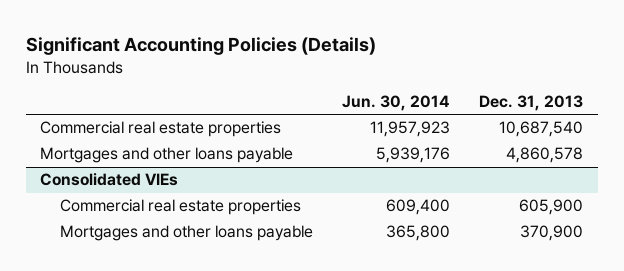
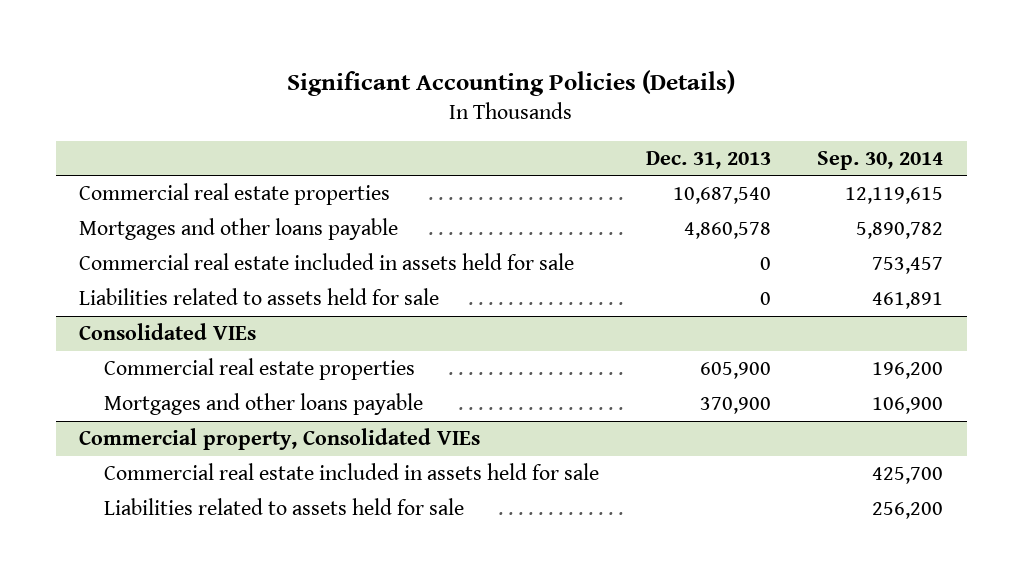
[342,95,451,112] Jun. 30, 2014 -> none
none -> [817,150,944,170] Sep. 30, 2014
none -> [78,253,574,271] Commercial real estate included in assets held for sale
none -> [78,288,439,306] Liabilities related to assets held for sale
none -> [78,428,480,451] Commercial property, Consolidated VIEs
none -> [104,463,600,481] Commercial real estate included in assets held for sale
none -> [104,498,465,516] Liabilities related to assets held for sale

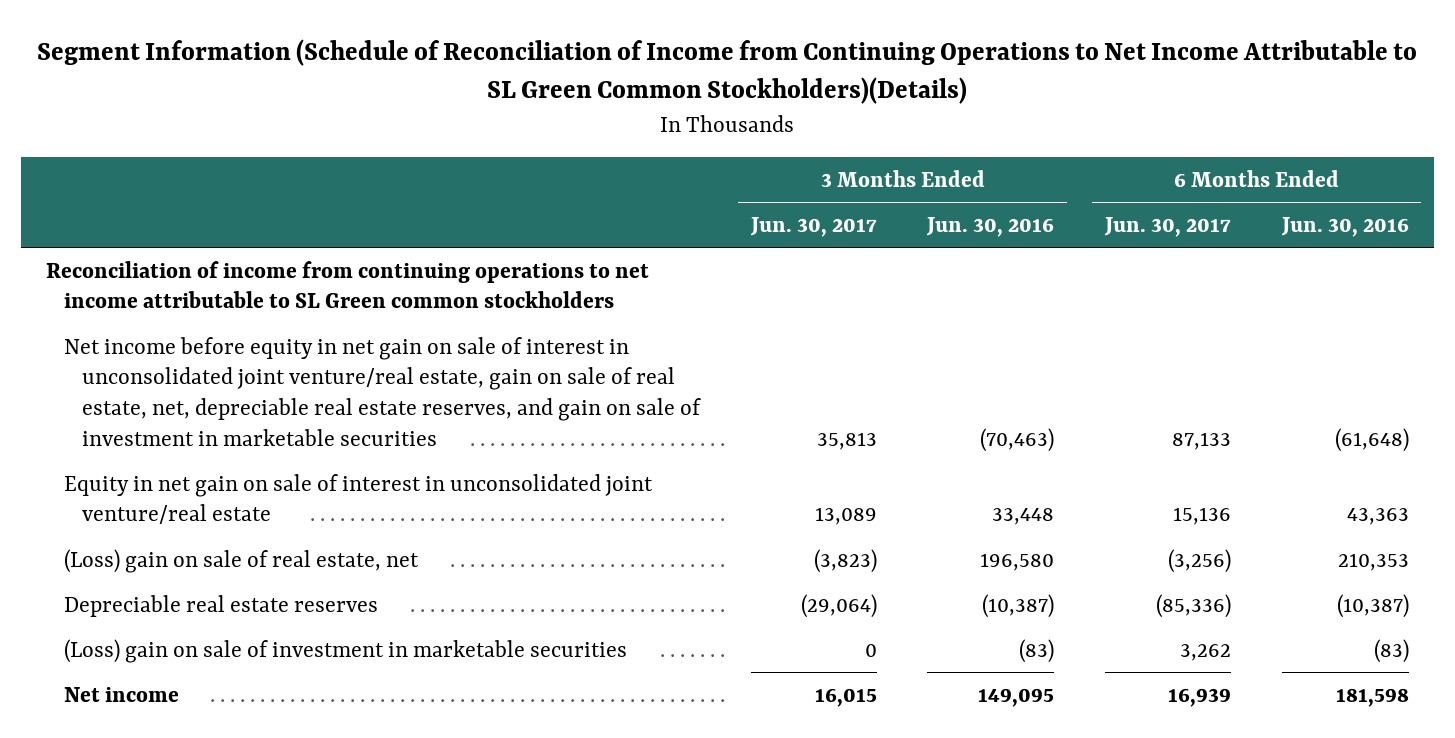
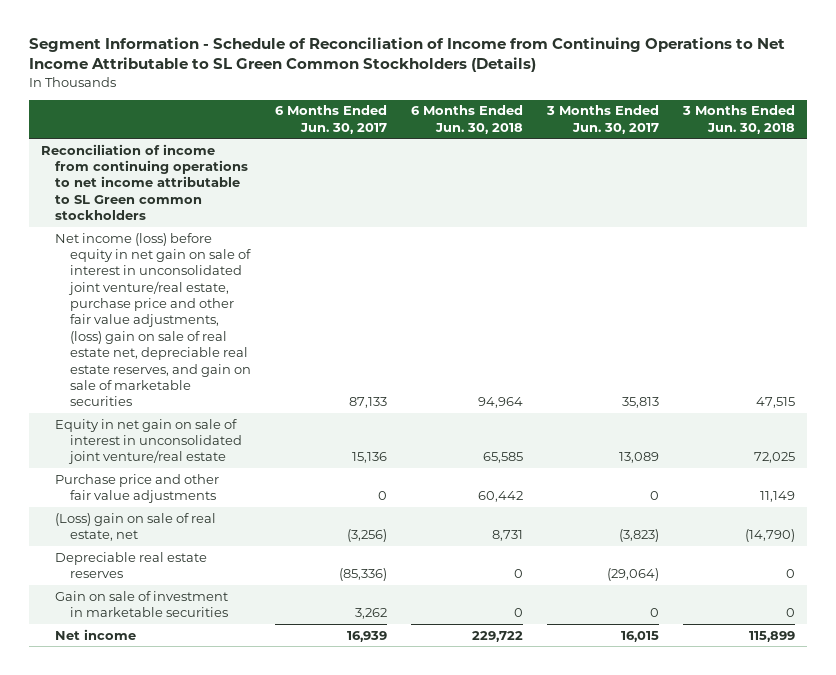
[37,38,1418,105] Segment Information (Schedule of Reconciliation of Income from Continuing Operations to Net Income Attributable to SL Green Common Stockholders)(Details) -> [28,37,785,73] Segment Information - Schedule of Reconciliation of Income from Continuing Operations to Net Income Attributable to SL Green Common Stockholders (Details)
[926,216,1055,237] Jun. 30, 2016 -> none
[1280,216,1409,237] Jun. 30, 2016 -> none
none -> [410,105,523,134] 6 Months Ended Jun. 30, 2018
none -> [681,105,795,134] 3 Months Ended Jun. 30, 2018
[64,336,702,446] Net income before equity in net gain on sale of interest in unconsolidated joint venture/real estate, gain on sale of real estate, net, depreciable real estate reserves, and gain on sale of investment in marketable securities -> [55,232,252,407] Net income (loss) before equity in net gain on sale of interest in unconsolidated joint venture/real estate, purchase price and other fair value adjustments, (loss) gain on sale of real estate net, depreciable real estate reserves, and gain on sale of marketable securities
none -> [55,473,220,504] Purchase price and other fair value adjustments
[64,638,628,663] (Loss) gain on sale of investment in marketable securities -> [55,590,229,618] Gain on sale of investment in marketable securities

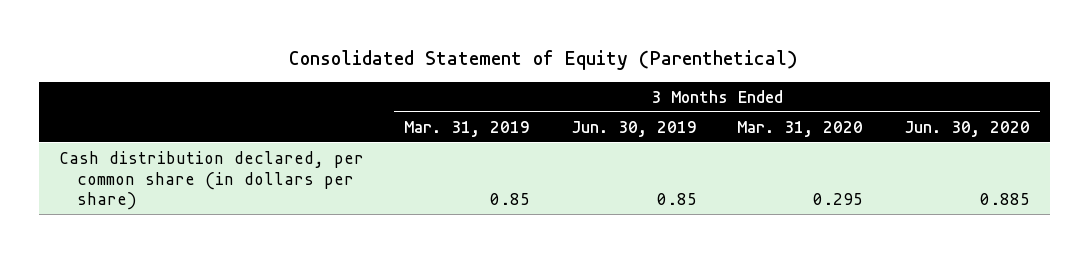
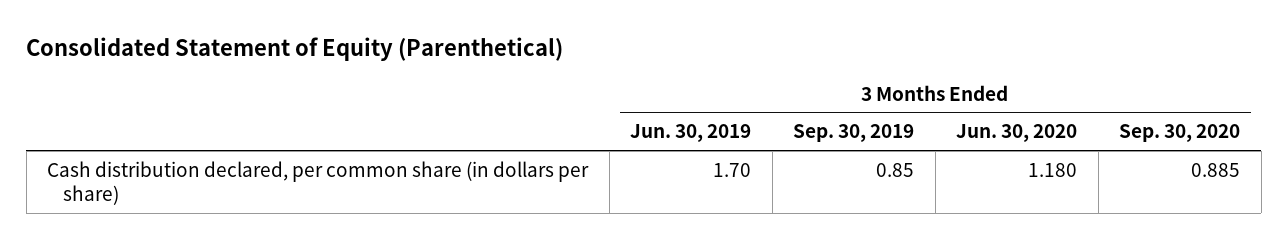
[404,120,531,137] Mar. 31, 2019 -> none
[737,120,864,137] Mar. 31, 2020 -> none
none -> [793,124,915,143] Sep. 30, 2019
none -> [1119,124,1241,143] Sep. 30, 2020
[656,193,697,206] 0.85 -> [713,162,752,177] 1.70
[980,193,1031,206] 0.885 -> [1028,162,1078,177] 1.180

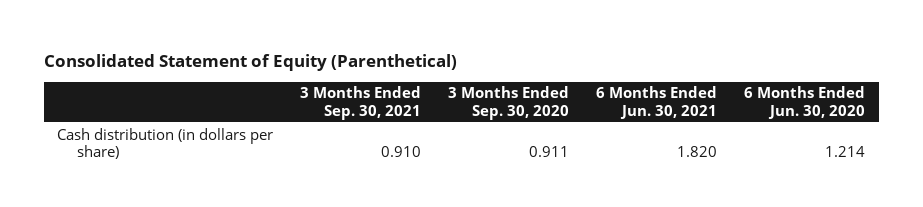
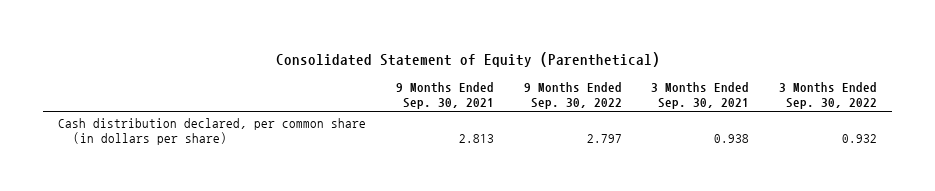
[448,86,570,120] 3 Months Ended Sep. 30, 2020 -> none
[596,86,718,119] 6 Months Ended Jun. 30, 2021 -> none
[744,86,866,119] 6 Months Ended Jun. 30, 2020 -> none
none -> [395,81,494,110] 9 Months Ended Sep. 30, 2021
none -> [523,81,622,110] 9 Months Ended Sep. 30, 2022
none -> [778,81,877,110] 3 Months Ended Sep. 30, 2022
[57,127,274,160] Cash distribution (in dollars per share) -> [58,117,367,146] Cash distribution declared, per common share (in dollars per share)
[381,146,422,158] 0.910 -> [714,134,750,144] 0.938

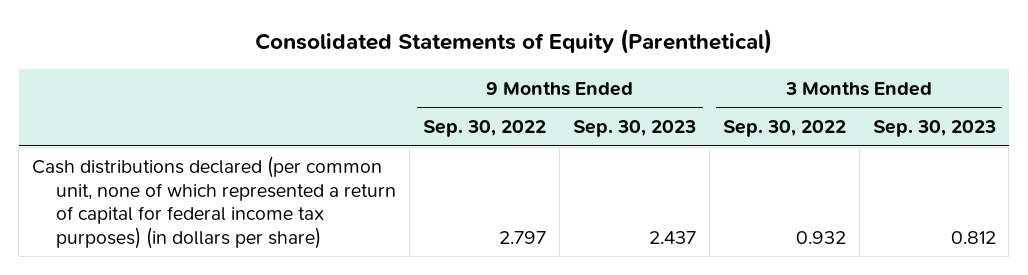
[275,51,660,67] Consolidated Statement of Equity (Parenthetical) -> [254,29,772,55] Consolidated Statements of Equity (Parenthetical)
[395,81,494,110] 9 Months Ended Sep. 30, 2021 -> none
[651,81,750,110] 3 Months Ended Sep. 30, 2021 -> none
none -> [573,120,697,138] Sep. 30, 2023
none -> [872,120,996,138] Sep. 30, 2023
[58,117,367,146] Cash distribution declared, per common share (in dollars per share) -> [32,155,397,249] Cash distributions declared (per common unit, none of which represented a return of capital for federal income tax purposes) (in dollars per share)

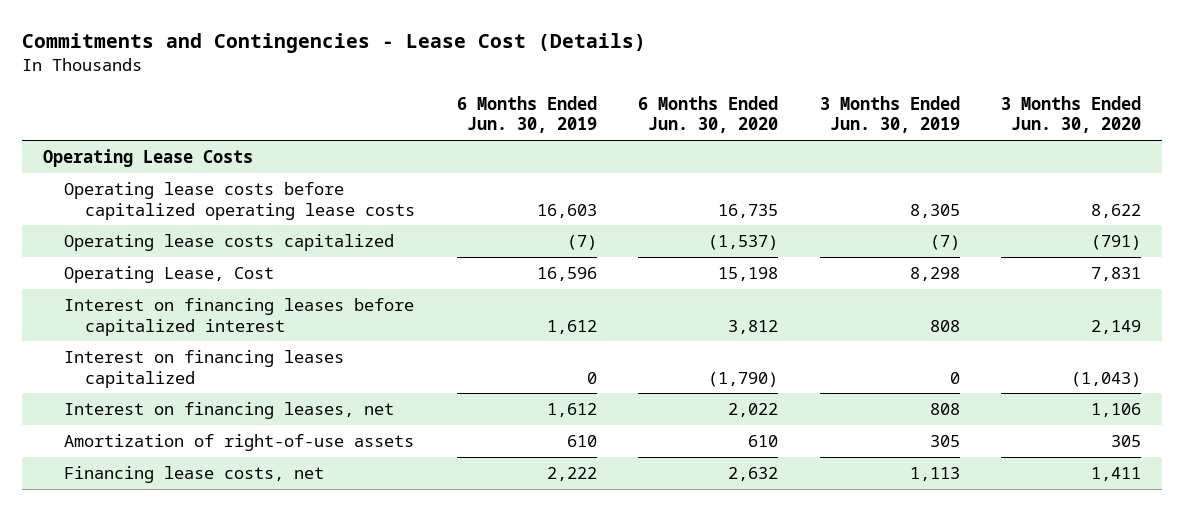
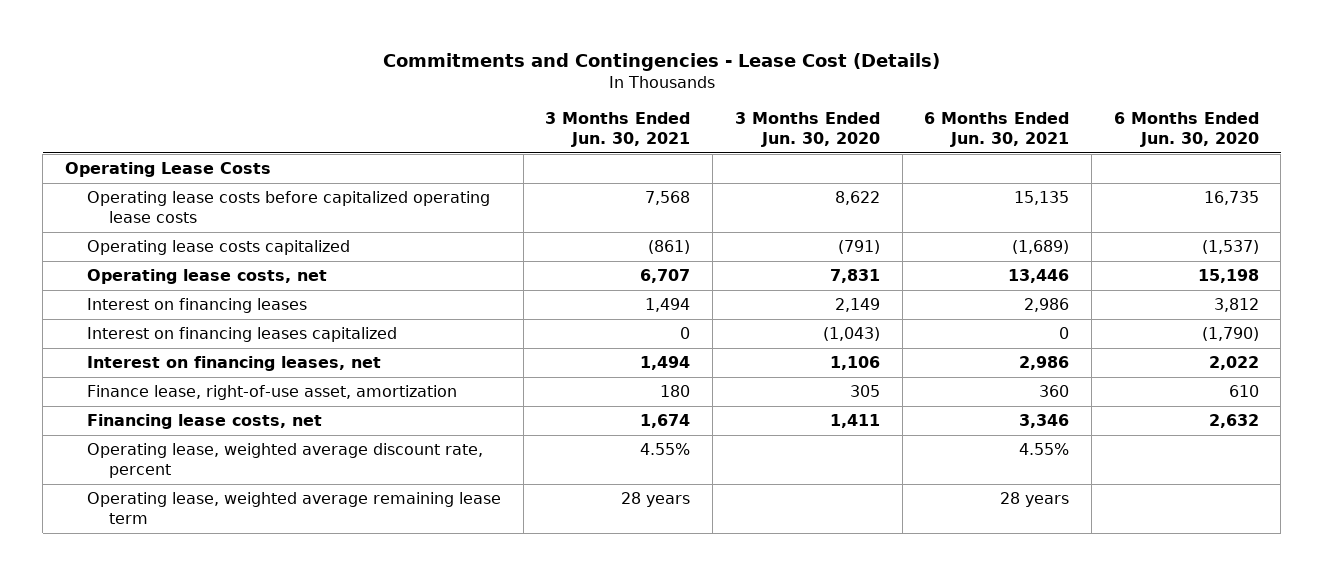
[456,95,597,134] 6 Months Ended Jun. 30, 2019 -> none
[819,95,960,134] 3 Months Ended Jun. 30, 2019 -> none
none -> [545,111,691,147] 3 Months Ended Jun. 30, 2021
none -> [924,111,1070,147] 6 Months Ended Jun. 30, 2021
[63,265,274,283] Operating Lease, Cost -> [87,269,328,285] Operating lease costs, net
[63,297,414,336] Interest on financing leases before capitalized interest -> [87,298,308,314] Interest on financing leases
[63,433,414,451] Amortization of right-of-use assets -> [87,385,458,401] Finance lease, right-of-use asset, amortization
none -> [87,443,484,479] Operating lease, weighted average discount rate, percent
none -> [87,492,502,525] Operating lease, weighted average remaining lease term

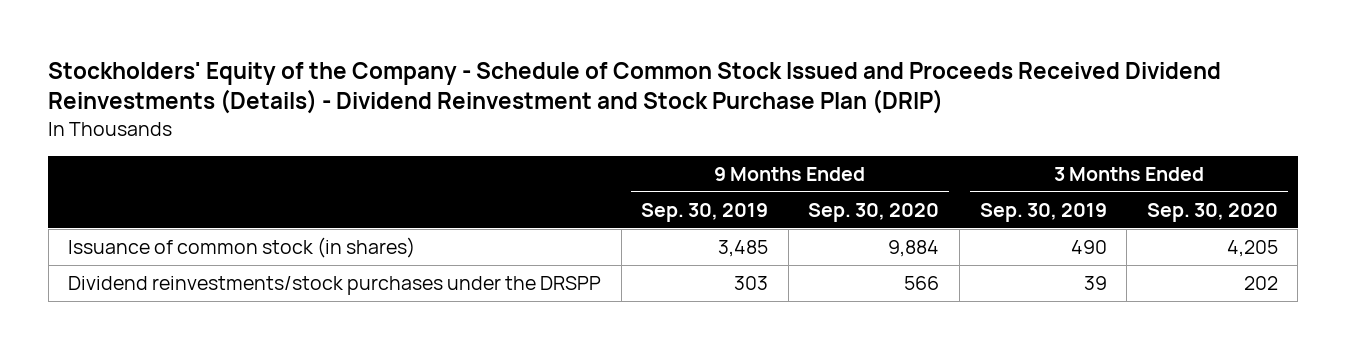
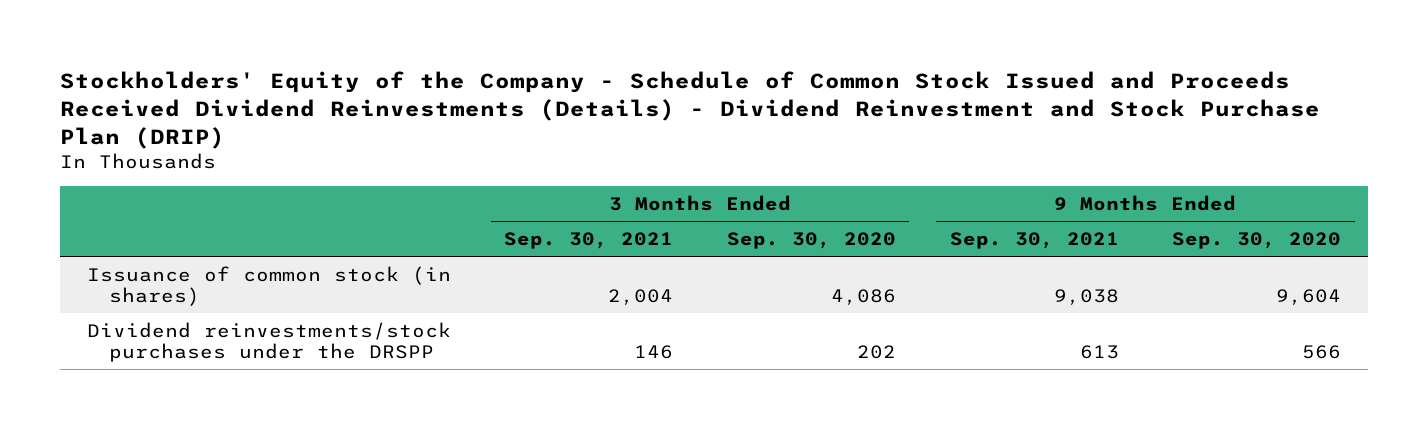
[641,202,769,222] Sep. 30, 2019 -> none
[979,202,1107,222] Sep. 30, 2019 -> none
none -> [504,232,674,250] Sep. 30, 2021
none -> [949,232,1119,250] Sep. 30, 2021
[888,240,940,258] 9,884 -> [1276,288,1342,305] 9,604
[1226,240,1278,258] 4,205 -> [830,288,896,305] 4,086

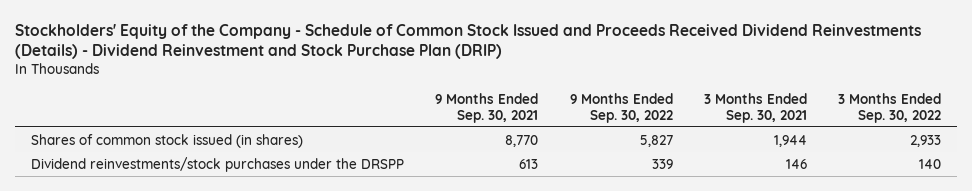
[726,232,896,250] Sep. 30, 2020 -> none
[1172,232,1342,250] Sep. 30, 2020 -> none
none -> [569,93,673,123] 9 Months Ended Sep. 30, 2022
none -> [838,93,942,123] 3 Months Ended Sep. 30, 2022
[86,265,451,306] Issuance of common stock (in shares) -> [30,133,303,148] Shares of common stock issued (in shares)
[608,288,674,305] 2,004 -> [773,134,807,147] 1,944
[1053,288,1119,305] 9,038 -> [505,134,539,147] 8,770

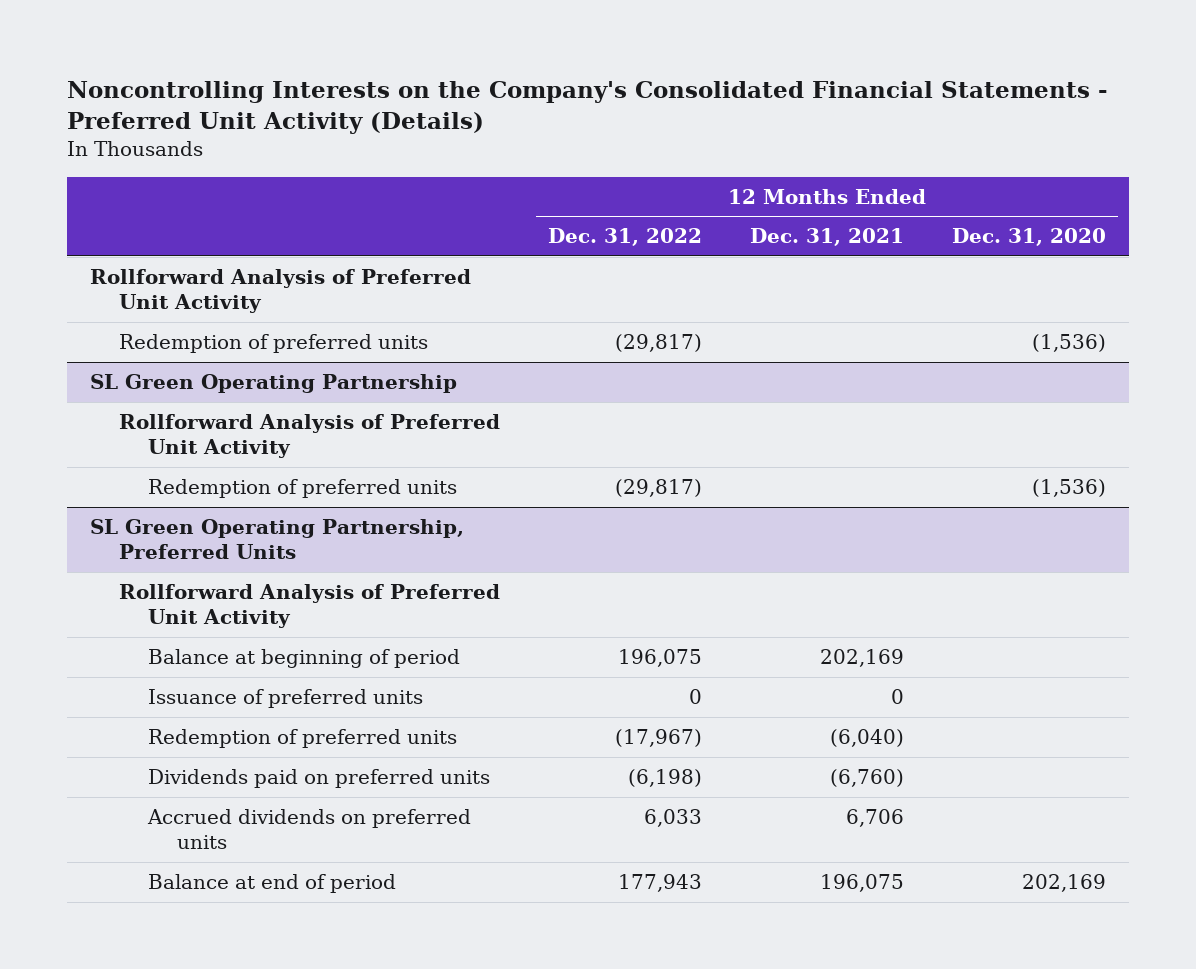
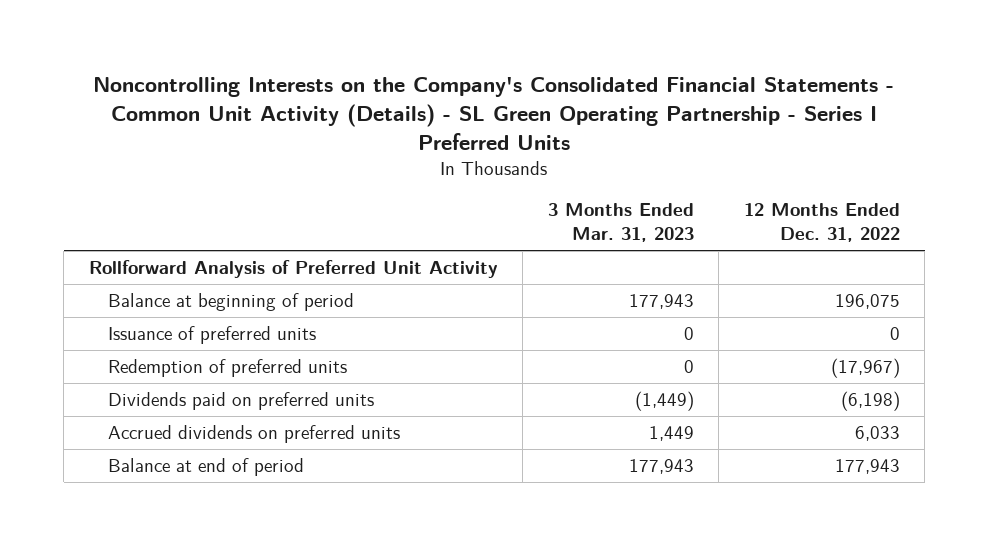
[66,80,1108,135] Noncontrolling Interests on the Company's Consolidated Financial Statements - Preferred Unit Activity (Details) -> [93,77,895,150] Noncontrolling Interests on the Company's Consolidated Financial Statements - Common Unit Activity (Details) - SL Green Operating Partnership - Series I Preferred Units
[749,228,904,247] Dec. 31, 2021 -> none
[951,228,1106,247] Dec. 31, 2020 -> none
none -> [547,203,694,243] 3 Months Ended Mar. 31, 2023
[119,334,429,354] Redemption of preferred units -> none
[90,374,458,394] SL Green Operating Partnership -> none
[119,414,501,459] Rollforward Analysis of Preferred Unit Activity -> none
[148,479,458,499] Redemption of preferred units -> none
[90,519,465,560] SL Green Operating Partnership, Preferred Units -> none
[119,584,501,629] Rollforward Analysis of Preferred Unit Activity -> none

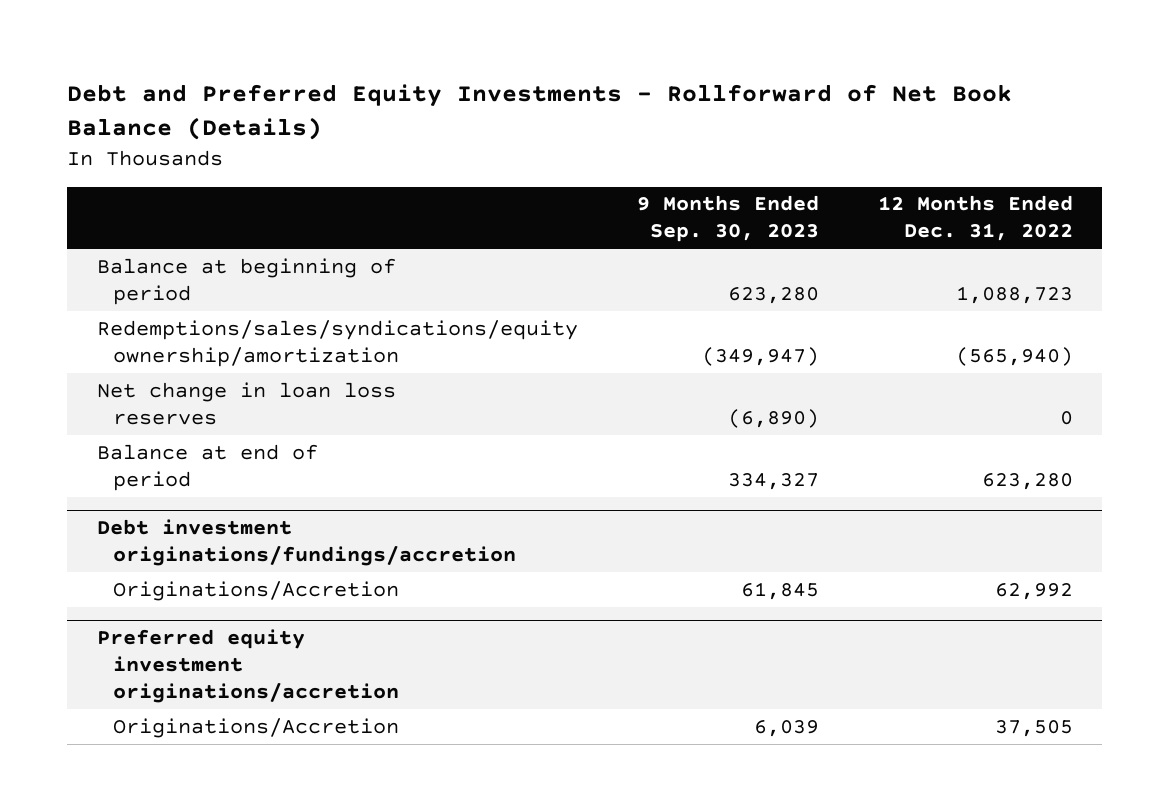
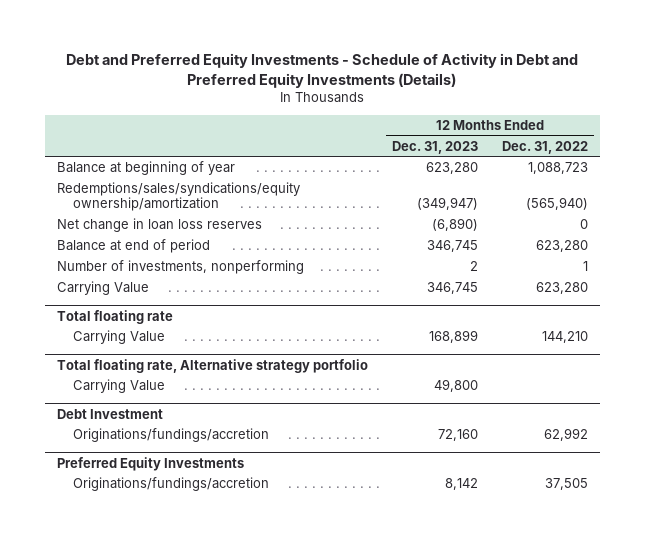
[67,84,1013,141] Debt and Preferred Equity Investments - Rollforward of Net Book Balance (Details) -> [66,52,579,88] Debt and Preferred Equity Investments - Schedule of Activity in Debt and Preferred Equity Investments (Details)
[636,195,819,243] 9 Months Ended Sep. 30, 2023 -> none
none -> [391,140,478,154] Dec. 31, 2023
[96,257,396,305] Balance at beginning of period -> [56,161,235,176] Balance at beginning of year
none -> [56,260,304,275] Number of investments, nonperforming
none -> [56,281,149,296] Carrying Value
none -> [56,309,173,324] Total floating rate
none -> [72,330,165,345] Carrying Value
none -> [56,358,368,373] Total floating rate, Alternative strategy portfolio
none -> [72,379,165,394] Carrying Value
[96,519,517,567] Debt investment originations/fundings/accretion -> [56,408,163,419] Debt Investment
[113,580,400,601] Originations/Accretion -> [72,428,269,443] Originations/fundings/accretion
[96,629,400,704] Preferred equity investment originations/accretion -> [56,456,244,471] Preferred Equity Investments
[113,717,400,738] Originations/Accretion -> [72,477,269,492] Originations/fundings/accretion

